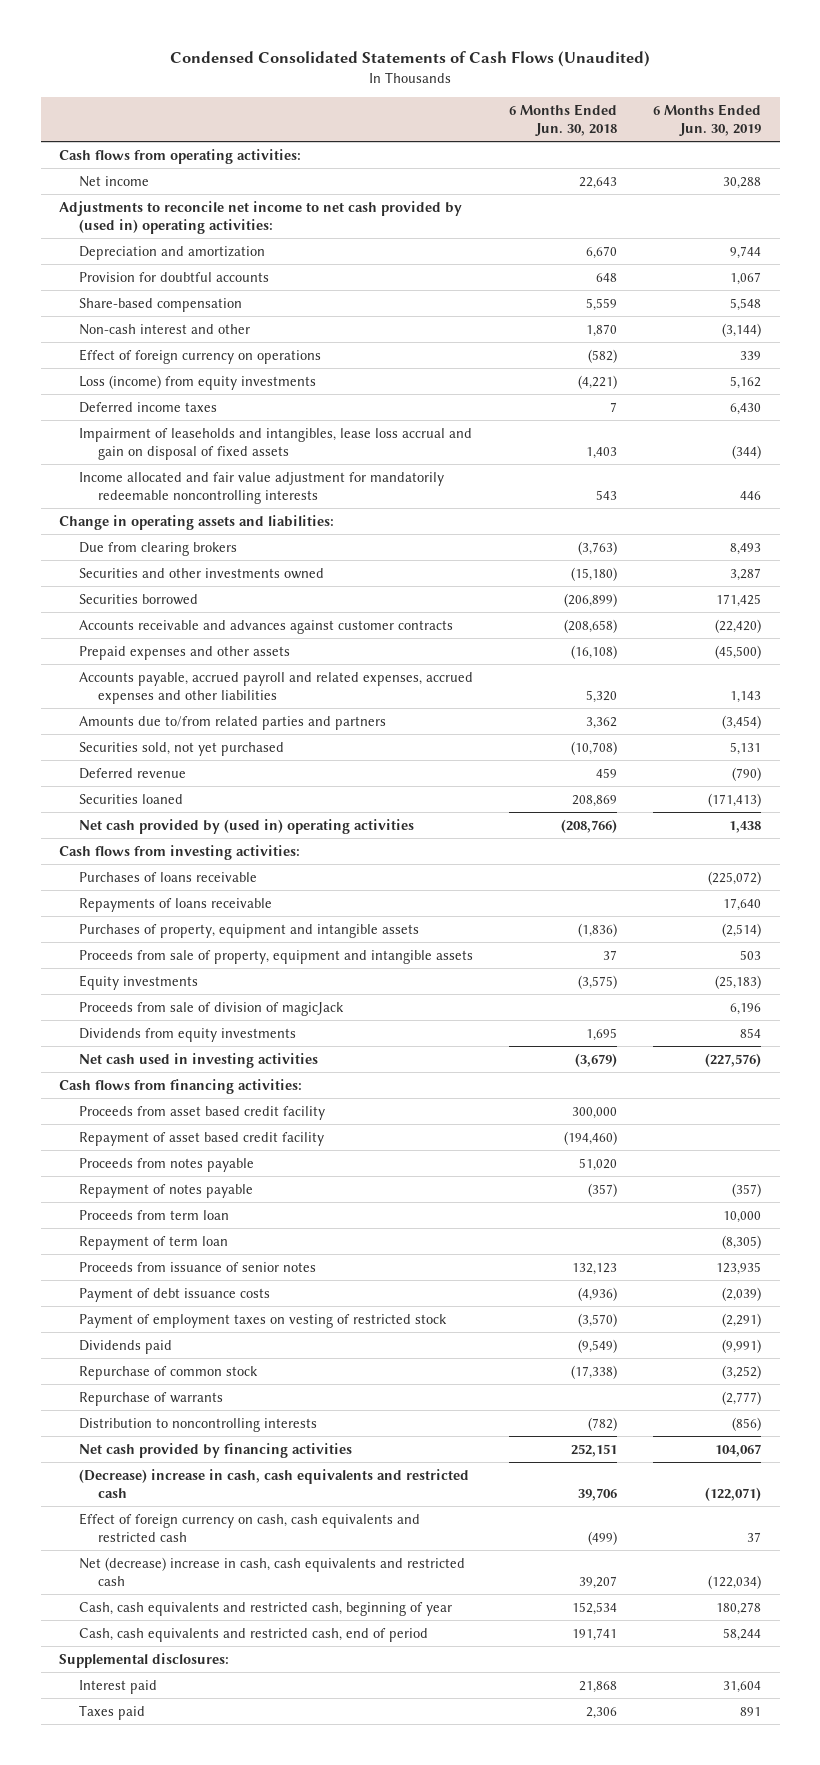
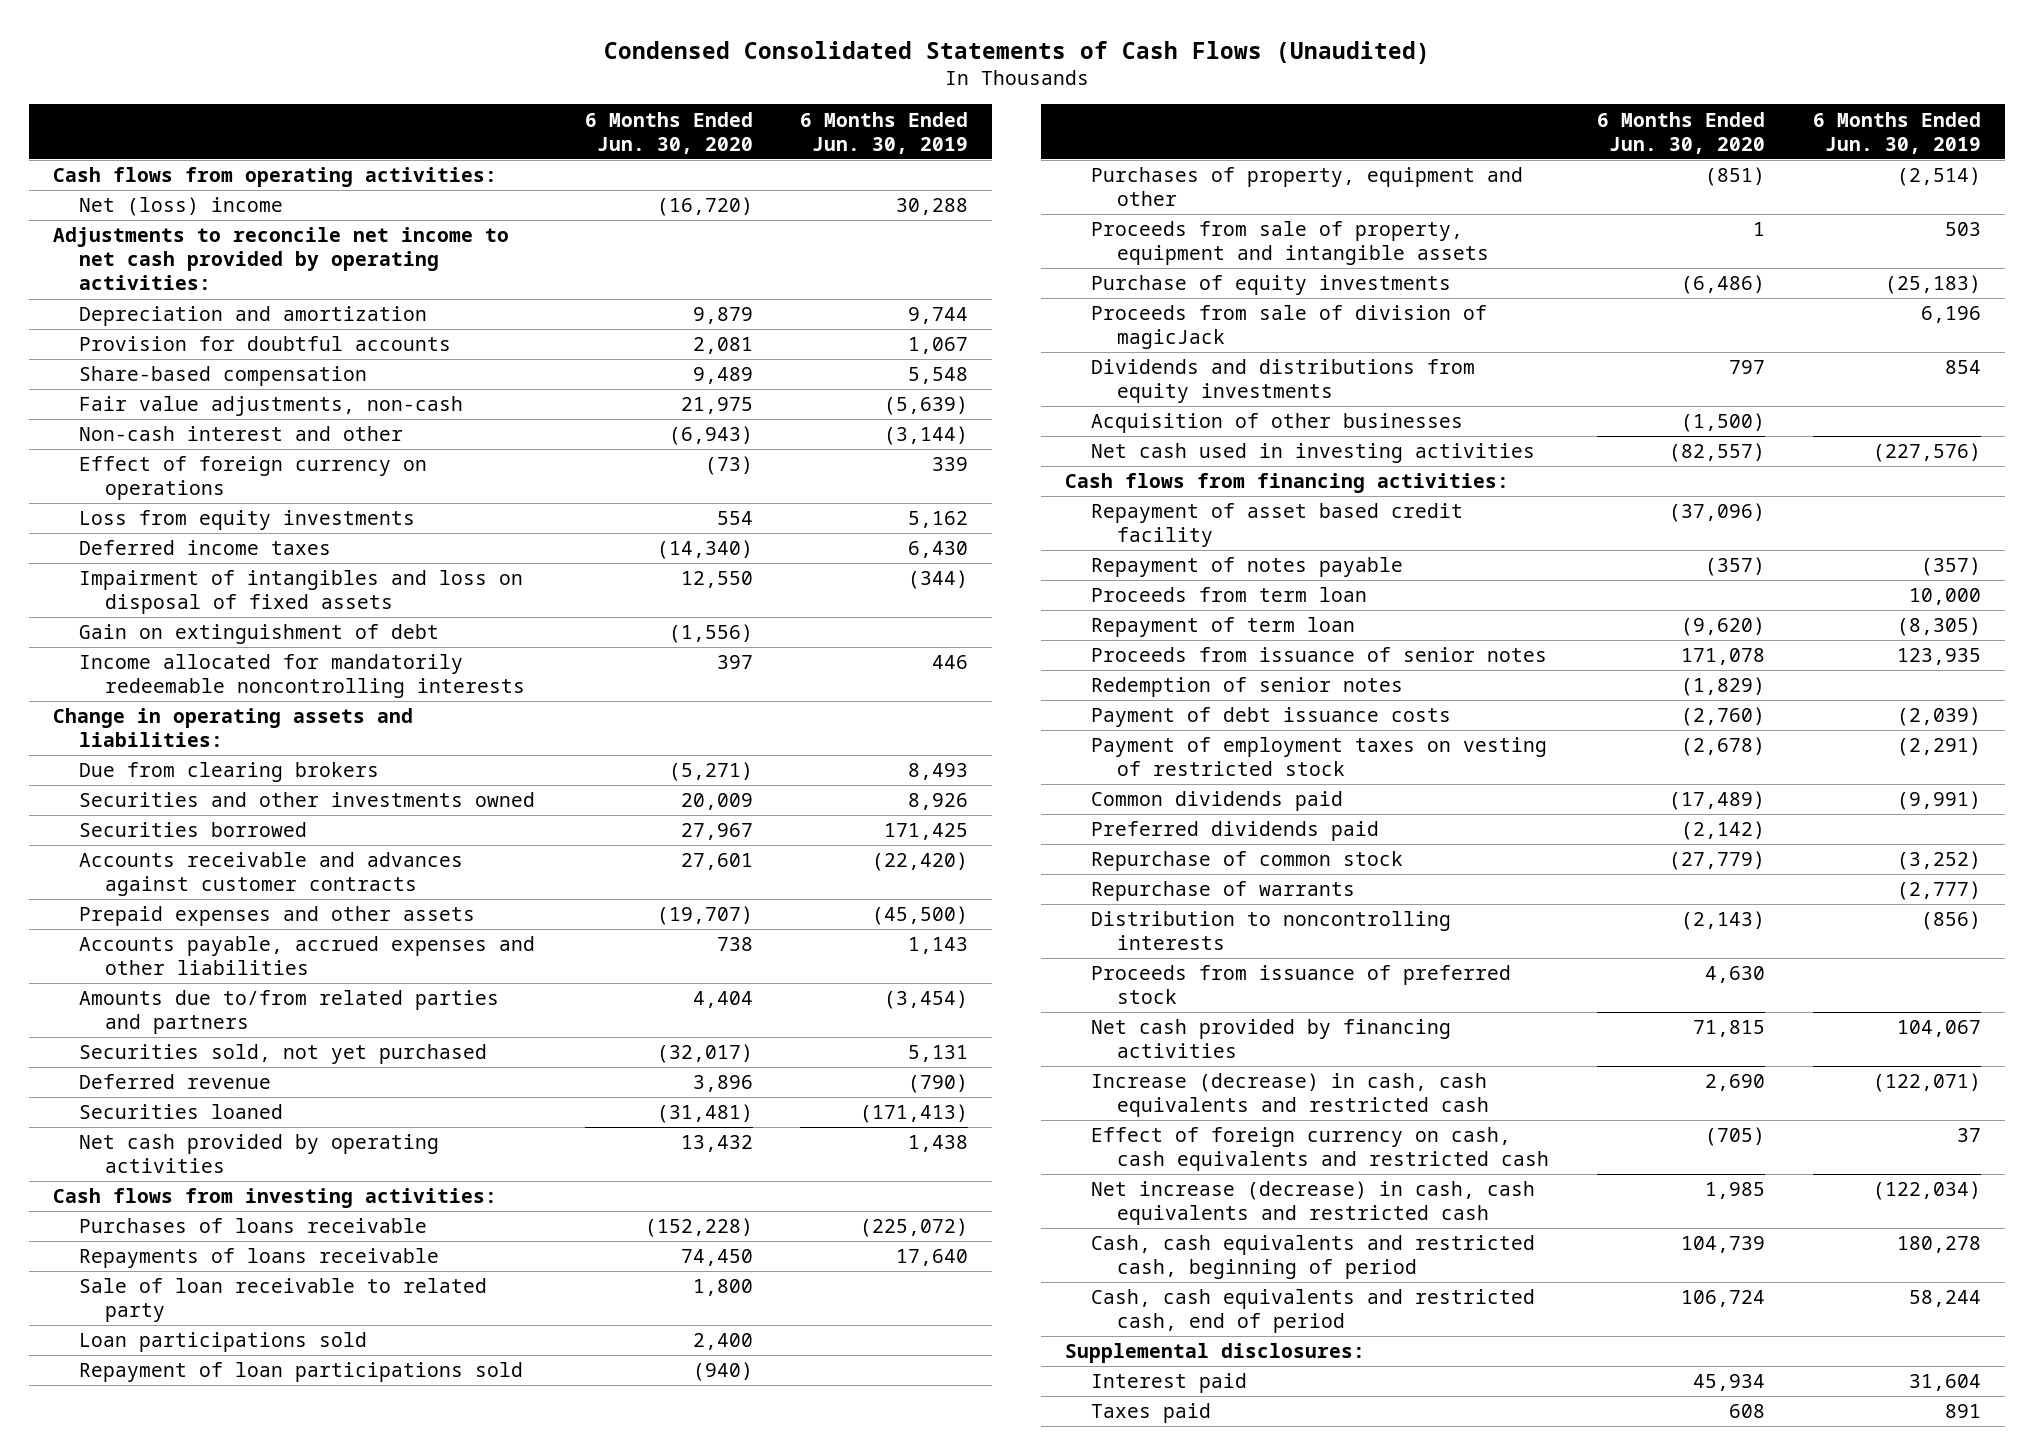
[508,104,617,136] 6 Months Ended Jun. 30, 2018 -> none
none -> [584,111,753,154] 6 Months Ended Jun. 30, 2020
[78,175,149,187] Net income -> [78,197,283,217] Net (loss) income
[59,200,463,234] Adjustments to reconcile net income to net cash provided by (used in) operating activities: -> [52,227,509,291] Adjustments to reconcile net income to net cash provided by operating activities:
none -> [78,396,463,417] Fair value adjustments, non-cash
[78,374,316,390] Loss (income) from equity investments -> [78,510,415,531] Loss from equity investments
[78,427,472,460] Impairment of leaseholds and intangibles, lease loss accrual and gain on disposal of fixed assets -> [78,570,523,615] Impairment of intangibles and loss on disposal of fixed assets
none -> [78,624,439,645] Gain on extinguishment of debt
[78,471,444,504] Income allocated and fair value adjustment for mandatorily redeemable noncontrolling interests -> [78,654,525,699] Income allocated for mandatorily redeemable noncontrolling interests
[730,567,762,581] 3,287 -> [908,793,969,811] 8,926
[78,671,473,704] Accounts payable, accrued payroll and related expenses, accrued expenses and other liabilities -> [78,936,535,976] Accounts payable, accrued expenses and other liabilities
[78,818,414,834] Net cash provided by (used in) operating activities -> [78,1134,439,1174] Net cash provided by operating activities
none -> [78,1278,487,1323] Sale of loan receivable to related party
none -> [78,1332,367,1353] Loan participations sold
none -> [78,1362,523,1383] Repayment of loan participations sold
[78,923,419,938] Purchases of property, equipment and intangible assets -> [1091,167,1524,207] Purchases of property, equipment and other
[78,974,198,990] Equity investments -> [1091,275,1452,296] Purchase of equity investments
[78,1027,296,1042] Dividends from equity investments -> [1091,359,1476,404] Dividends and distributions from equity investments
none -> [1091,413,1464,434] Acquisition of other businesses
[78,1105,325,1120] Proceeds from asset based credit facility -> none
[78,1157,254,1172] Proceeds from notes payable -> none
none -> [1091,677,1404,698] Redemption of senior notes
[78,1339,172,1354] Dividends paid -> [1091,791,1344,812] Common dividends paid
none -> [1091,821,1380,842] Preferred dividends paid
none -> [1091,965,1512,1005] Proceeds from issuance of preferred stock
[78,1468,469,1498] (Decrease) increase in cash, cash equivalents and restricted cash -> [1091,1073,1490,1118] Increase (decrease) in cash, cash equivalents and restricted cash
[78,1556,465,1586] Net (decrease) increase in cash, cash equivalents and restricted cash -> [1091,1181,1536,1226] Net increase (decrease) in cash, cash equivalents and restricted cash
[78,1601,452,1616] Cash, cash equivalents and restricted cash, beginning of year -> [1091,1235,1536,1280] Cash, cash equivalents and restricted cash, beginning of period

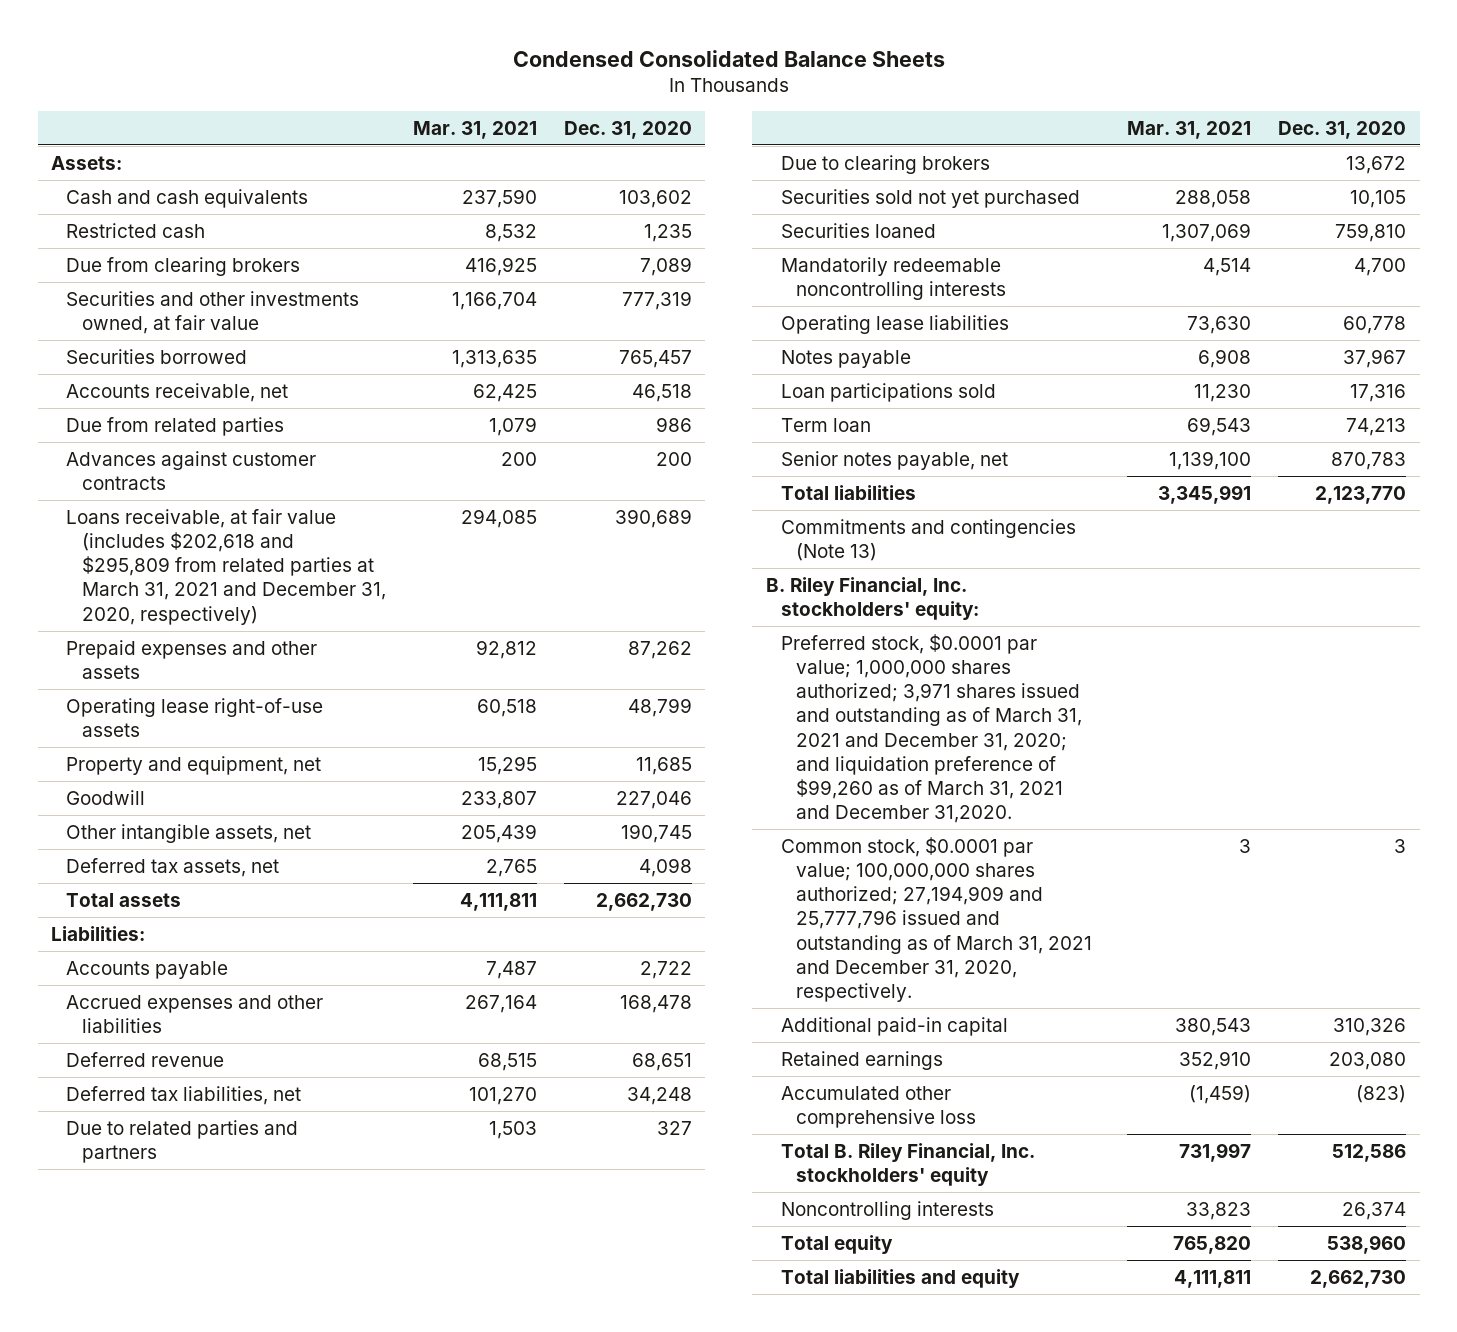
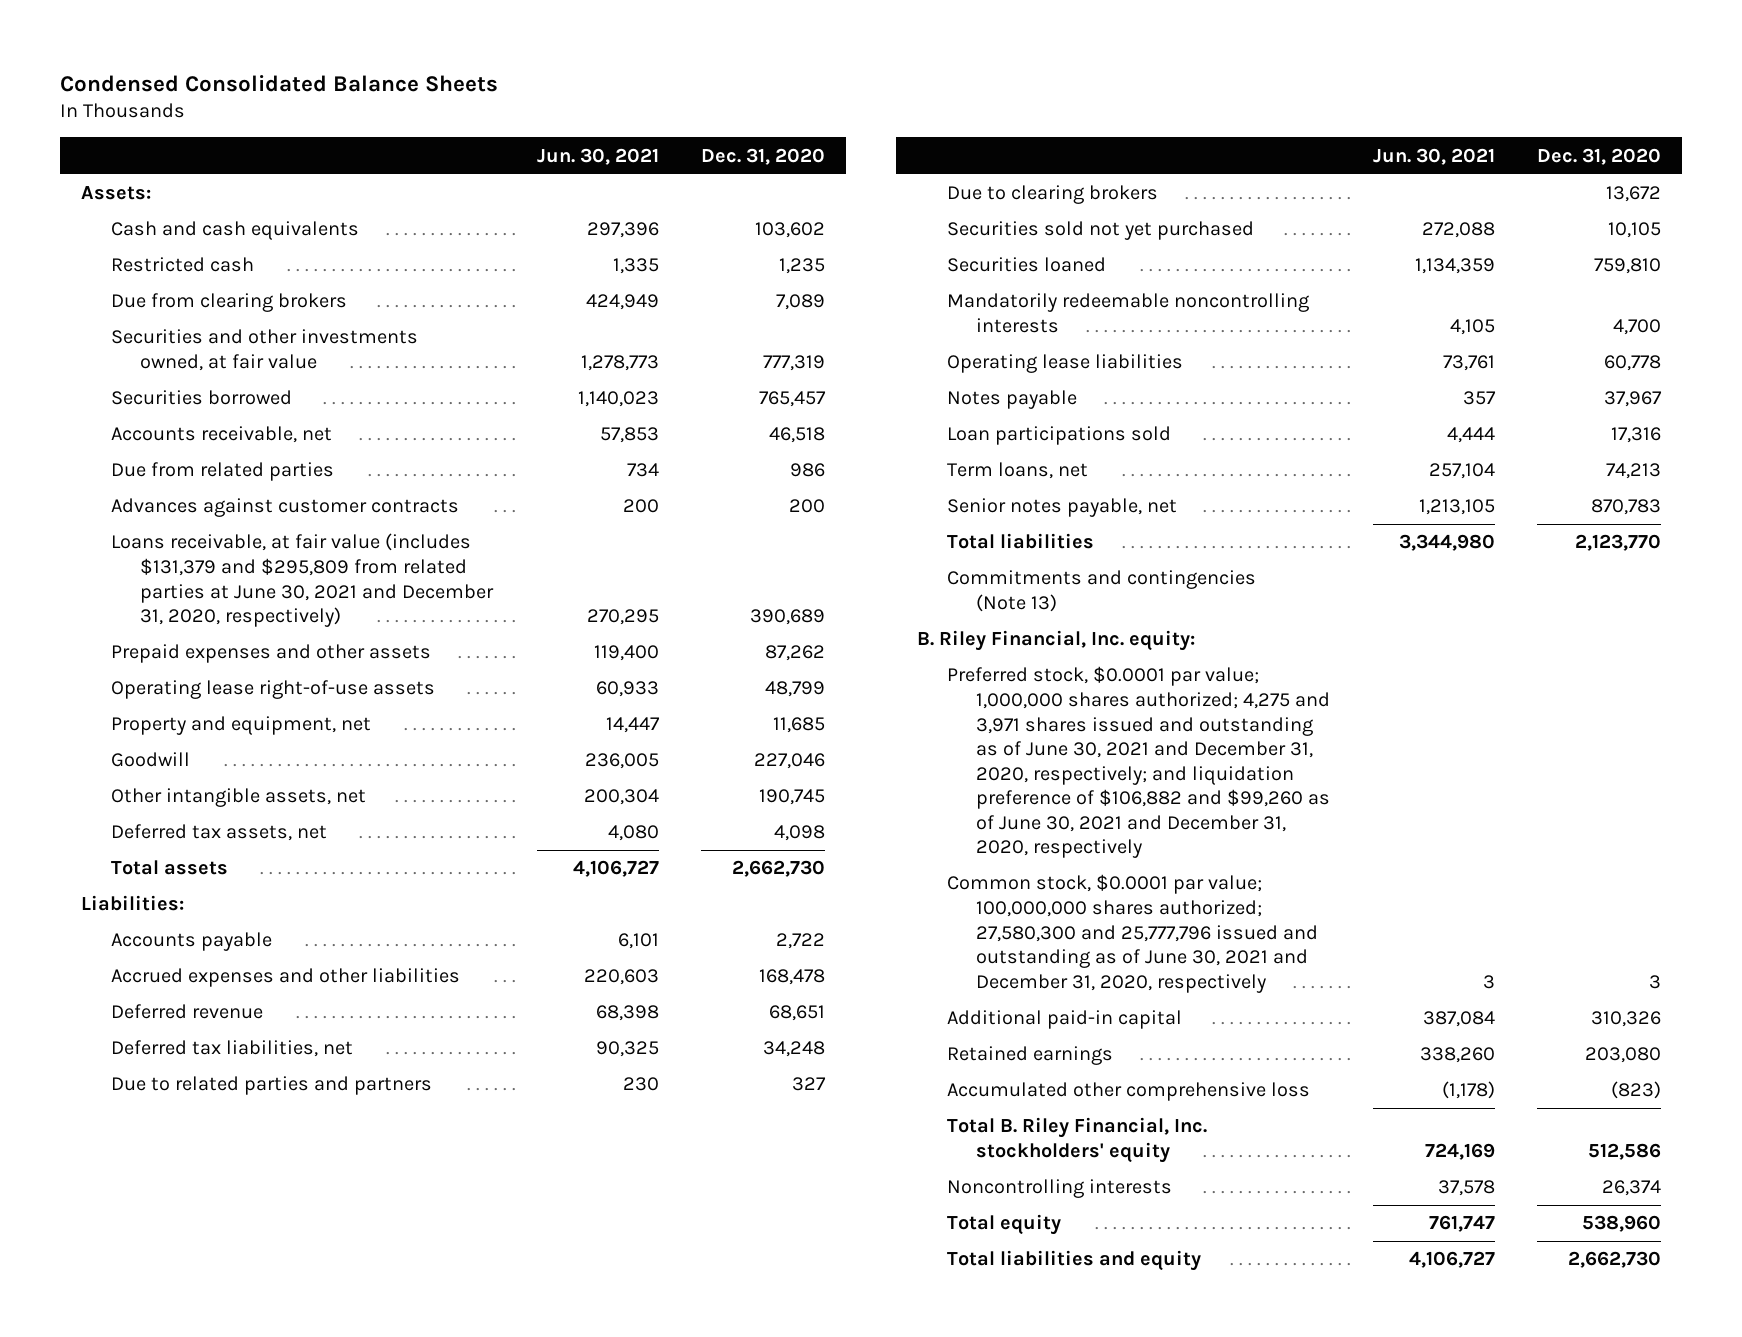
[412,120,537,139] Mar. 31, 2021 -> none
none -> [536,147,659,165] Jun. 30, 2021
[66,508,386,625] Loans receivable, at fair value (includes $202,618 and $295,809 from related parties at March 31, 2021 and December 31, 2020, respectively) -> [110,533,495,628] Loans receivable, at fair value (includes $131,379 and $295,809 from related parties at June 30, 2021 and December 31, 2020, respectively)
[780,417,871,432] Term loan -> [946,462,1088,480] Term loans, net
[765,576,979,621] B. Riley Financial, Inc. stockholders' equity: -> [917,630,1196,652] B. Riley Financial, Inc. equity:
[780,633,1083,824] Preferred stock, $0.0001 par value; 1,000,000 shares authorized; 3,971 shares issued and outstanding as of March 31, 2021 and December 31, 2020; and liquidation preference of $99,260 as of March 31, 2021 and December 31,2020. -> [946,666,1331,859] Preferred stock, $0.0001 par value; 1,000,000 shares authorized; 4,275 and 3,971 shares issued and outstanding as of June 30, 2021 and December 31, 2020, respectively; and liquidation preference of $106,882 and $99,260 as of June 30, 2021 and December 31, 2020, respectively
[780,836,1093,1003] Common stock, $0.0001 par value; 100,000,000 shares authorized; 27,194,909 and 25,777,796 issued and outstanding as of March 31, 2021 and December 31, 2020, respectively. -> [946,874,1319,993] Common stock, $0.0001 par value; 100,000,000 shares authorized; 27,580,300 and 25,777,796 issued and outstanding as of June 30, 2021 and December 31, 2020, respectively

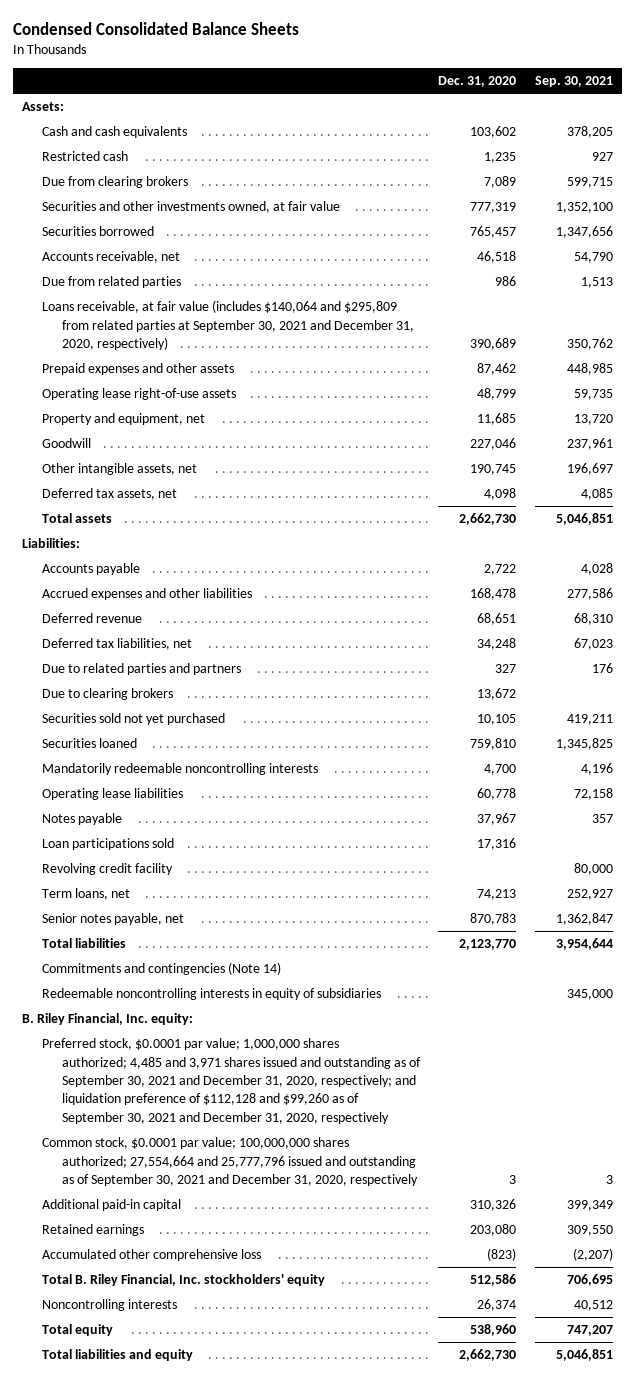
[536,147,659,165] Jun. 30, 2021 -> none
none -> [534,76,613,88] Sep. 30, 2021
[110,498,459,518] Advances against customer contracts -> none
[110,533,495,628] Loans receivable, at fair value (includes $131,379 and $295,809 from related parties at June 30, 2021 and December 31, 2020, respectively) -> [42,300,415,350] Loans receivable, at fair value (includes $140,064 and $295,809 from related parties at September 30, 2021 and December 31, 2020, respectively)
[765,645,826,662] 87,262 -> [477,363,517,376] 87,462
none -> [42,863,174,876] Revolving credit facility
[946,570,1256,612] Commitments and contingencies (Note 13) -> [42,962,282,976] Commitments and contingencies (Note 14)
none -> [42,988,382,1001] Redeemable noncontrolling interests in equity of subsidiaries
[946,666,1331,859] Preferred stock, $0.0001 par value; 1,000,000 shares authorized; 4,275 and 3,971 shares issued and outstanding as of June 30, 2021 and December 31, 2020, respectively; and liquidation preference of $106,882 and $99,260 as of June 30, 2021 and December 31, 2020, respectively -> [42,1038,422,1124] Preferred stock, $0.0001 par value; 1,000,000 shares authorized; 4,485 and 3,971 shares issued and outstanding as of September 30, 2021 and December 31, 2020, respectively; and liquidation preference of $112,128 and $99,260 as of September 30, 2021 and December 31, 2020, respectively
[946,874,1319,993] Common stock, $0.0001 par value; 100,000,000 shares authorized; 27,580,300 and 25,777,796 issued and outstanding as of June 30, 2021 and December 31, 2020, respectively -> [42,1137,419,1186] Common stock, $0.0001 par value; 100,000,000 shares authorized; 27,554,664 and 25,777,796 issued and outstanding as of September 30, 2021 and December 31, 2020, respectively

